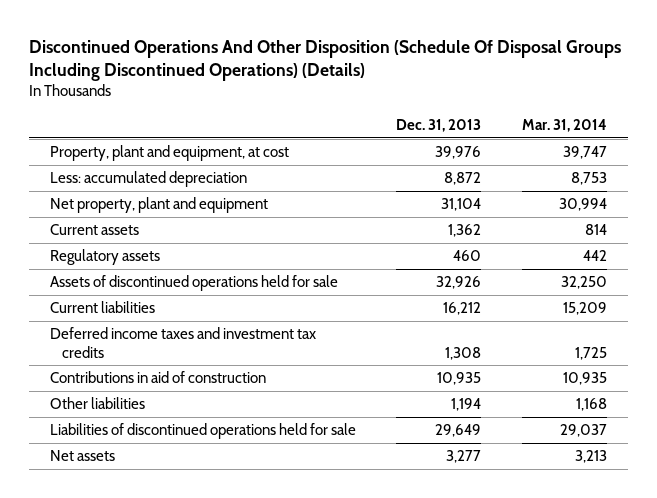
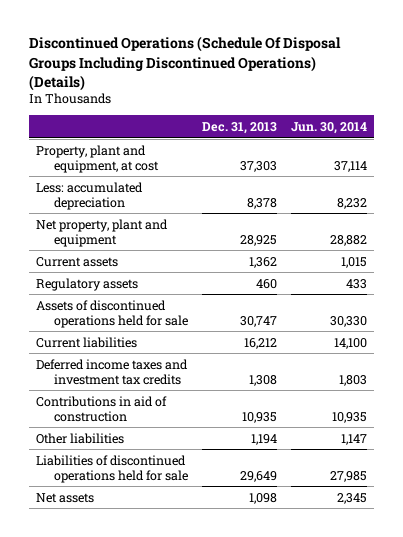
[29,39,622,81] Discontinued Operations And Other Disposition (Schedule Of Disposal Groups Including Discontinued Operations) (Details) -> [29,36,342,91] Discontinued Operations (Schedule Of Disposal Groups Including Discontinued Operations) (Details)
[522,118,608,132] Mar. 31, 2014 -> none
none -> [290,121,367,134] Jun. 30, 2014
[435,146,482,160] 39,976 -> [239,160,277,172] 37,303
[444,172,482,186] 8,872 -> [246,197,277,209] 8,378
[441,198,482,212] 31,104 -> [239,234,277,246] 28,925
[436,276,482,290] 32,926 -> [239,315,277,327] 30,747
[446,450,482,464] 3,277 -> [248,492,277,504] 1,098

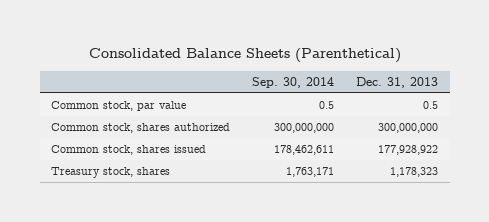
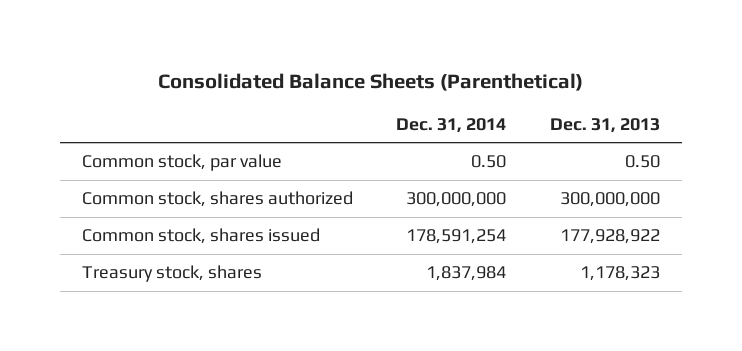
[252,76,335,88] Sep. 30, 2014 -> none
none -> [396,117,507,133] Dec. 31, 2014
[423,101,439,110] 0.5 -> [625,155,661,169] 0.50

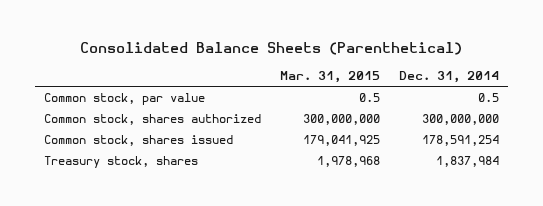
[550,117,661,133] Dec. 31, 2013 -> none
none -> [279,70,380,83] Mar. 31, 2015
[471,155,507,169] 0.50 -> [477,93,499,103] 0.5

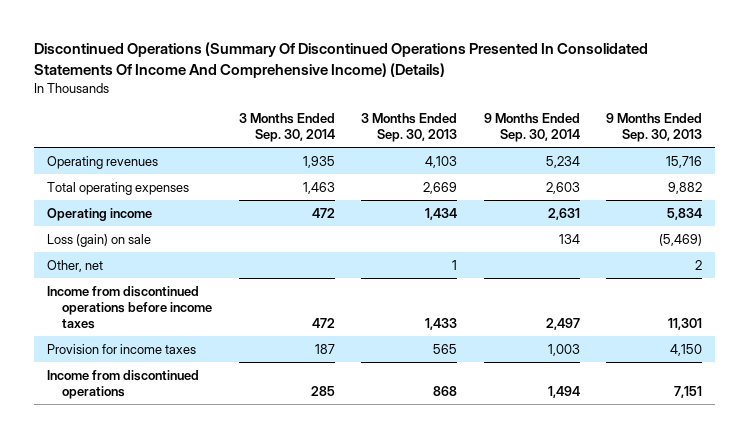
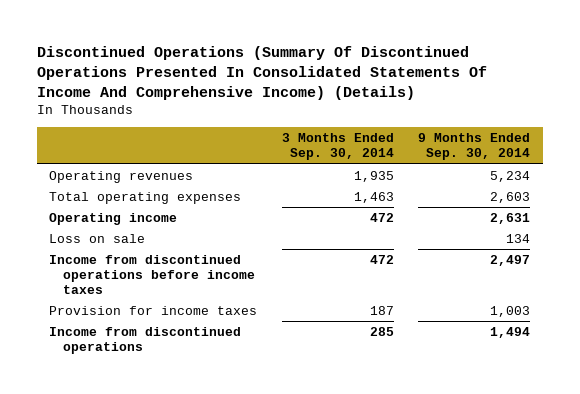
[361,113,458,143] 3 Months Ended Sep. 30, 2013 -> none
[605,113,702,143] 9 Months Ended Sep. 30, 2013 -> none
[47,259,104,272] Other, net -> none
[47,233,152,247] Loss (gain) on sale -> [49,233,146,243] Loss on sale

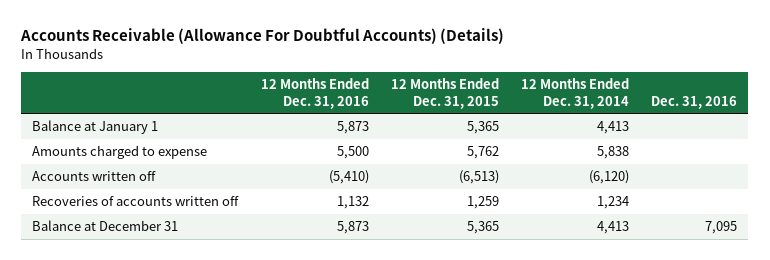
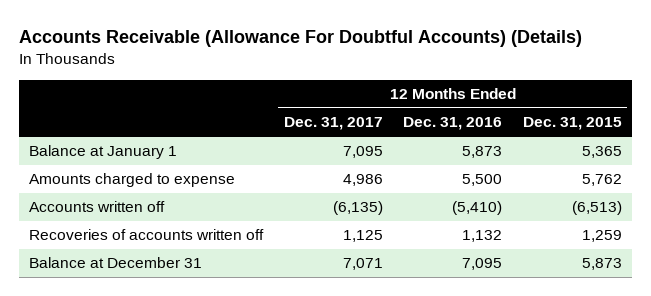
[520,78,629,109] 12 Months Ended Dec. 31, 2014 -> none
[651,95,738,109] Dec. 31, 2016 -> none
none -> [283,117,383,131] Dec. 31, 2017
[336,221,369,235] 5,873 -> [462,258,503,271] 7,095
[466,221,499,235] 5,365 -> [581,258,622,271] 5,873

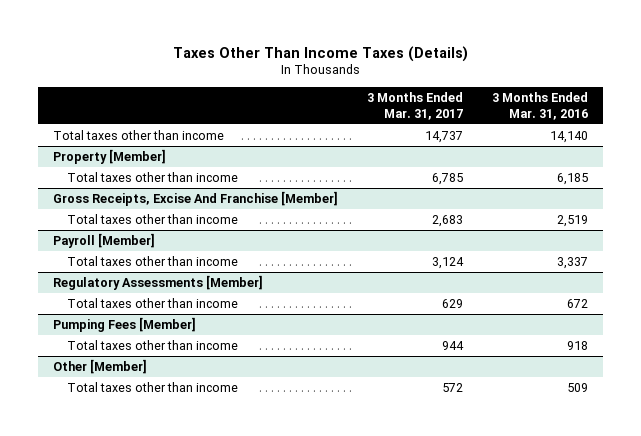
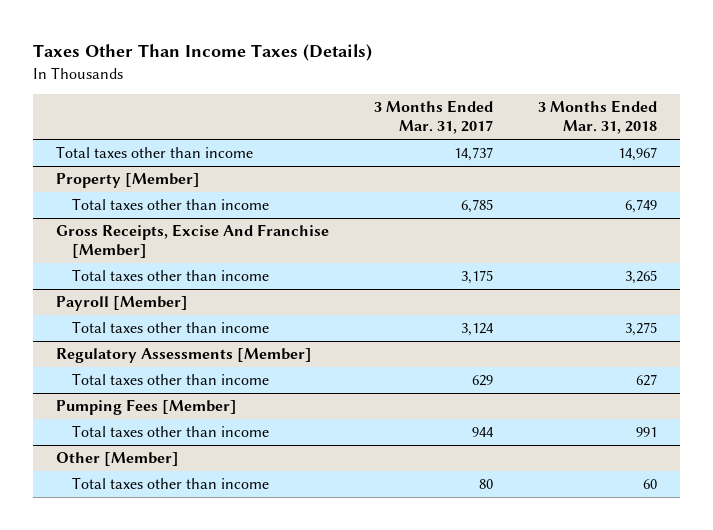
[492,92,589,120] 3 Months Ended Mar. 31, 2016 -> none
none -> [538,100,658,135] 3 Months Ended Mar. 31, 2018
[432,215,464,228] 2,683 -> [460,270,493,285] 3,175
[442,383,464,393] 572 -> [478,479,493,490] 80

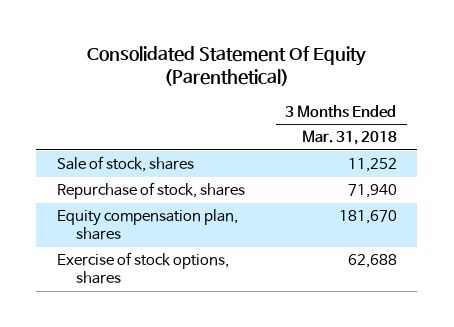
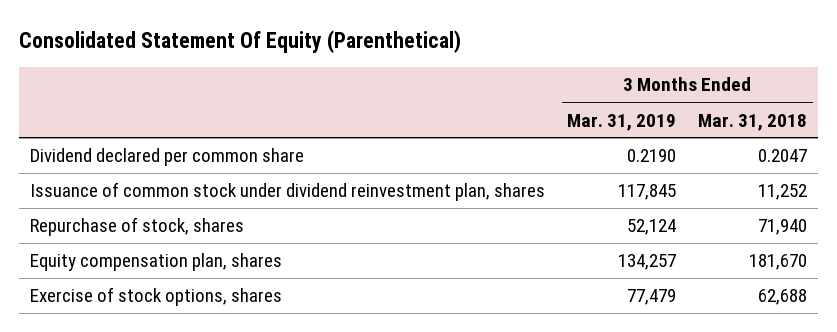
none -> [567,113,677,131] Mar. 31, 2019
none -> [30,148,305,167] Dividend declared per common share
[56,156,194,173] Sale of stock, shares -> [30,182,546,202] Issuance of common stock under dividend reinvestment plan, shares

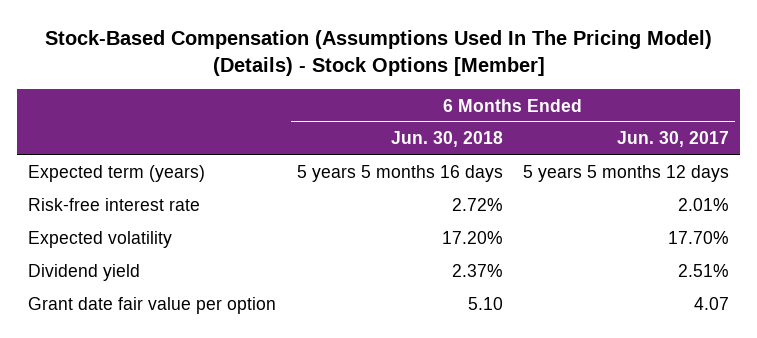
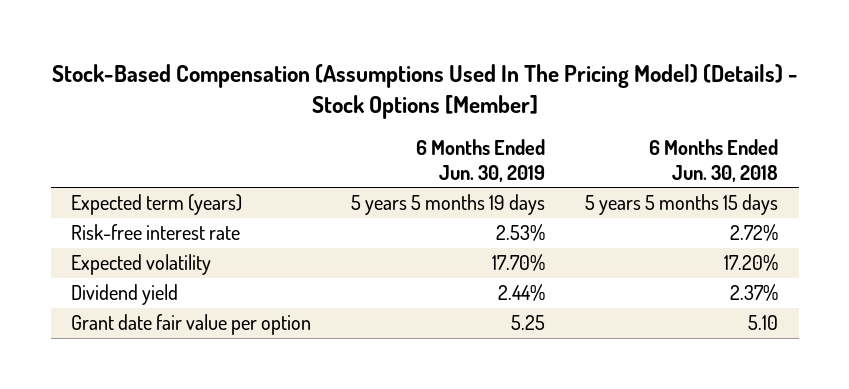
[617,131,730,148] Jun. 30, 2017 -> none
none -> [416,138,546,182] 6 Months Ended Jun. 30, 2019
[296,165,503,183] 5 years 5 months 16 days -> [585,194,779,216] 5 years 5 months 15 days

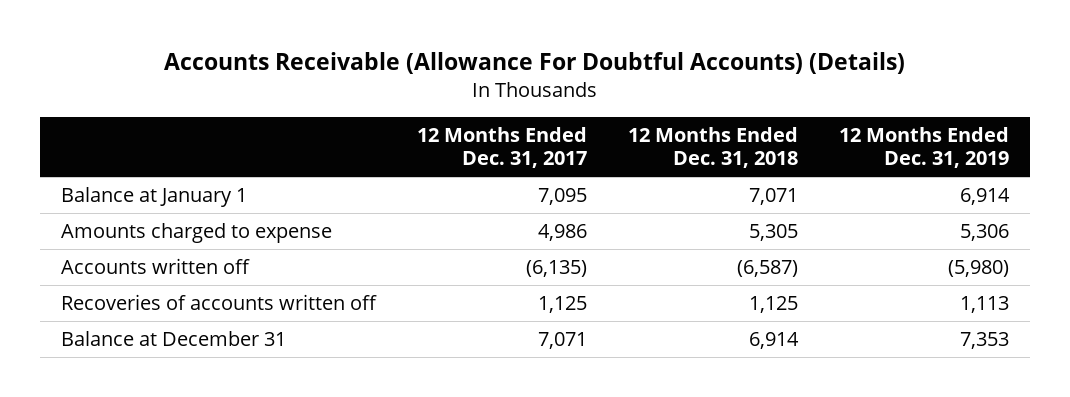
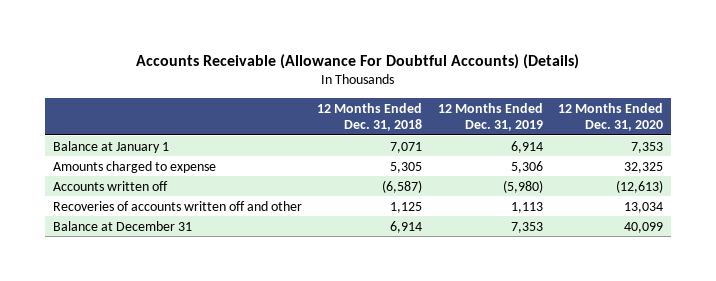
[416,126,587,168] 12 Months Ended Dec. 31, 2017 -> none
none -> [558,102,664,131] 12 Months Ended Dec. 31, 2020
[60,294,377,311] Recoveries of accounts written off -> [53,200,303,211] Recoveries of accounts written off and other

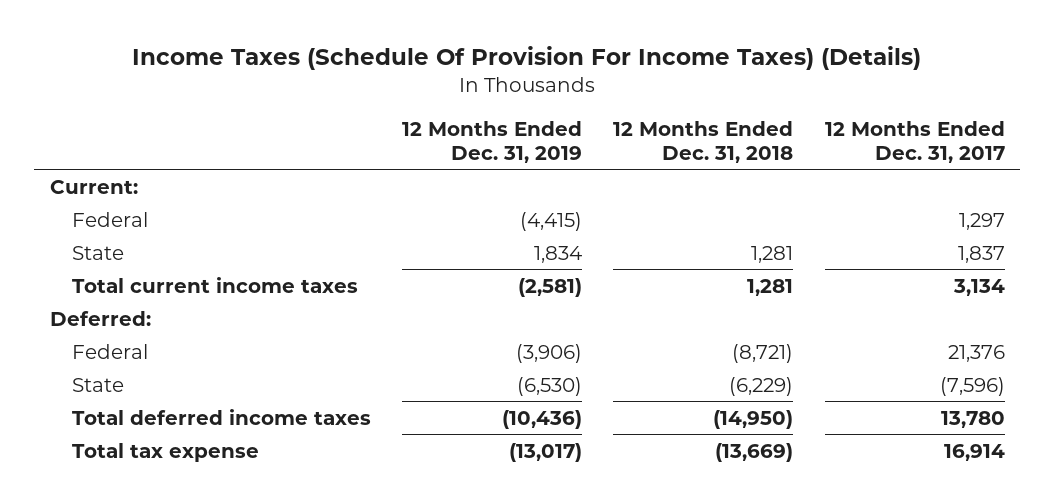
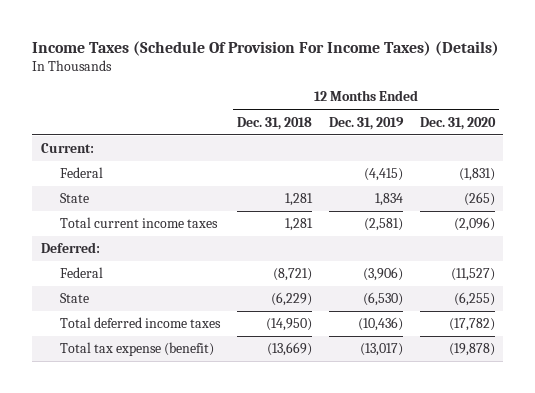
[824,121,1005,163] 12 Months Ended Dec. 31, 2017 -> none
none -> [419,116,496,130] Dec. 31, 2020
[71,442,259,462] Total tax expense -> [60,342,215,357] Total tax expense (benefit)

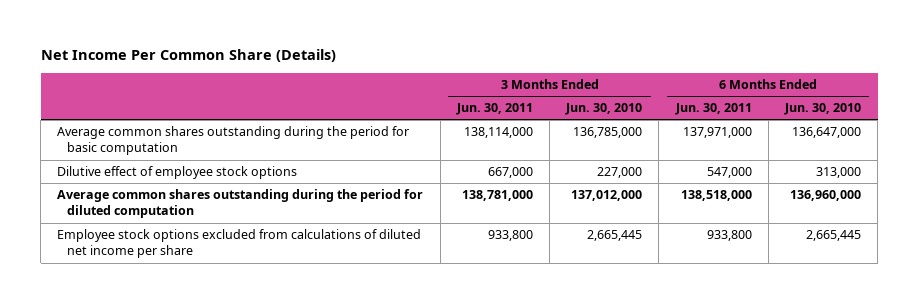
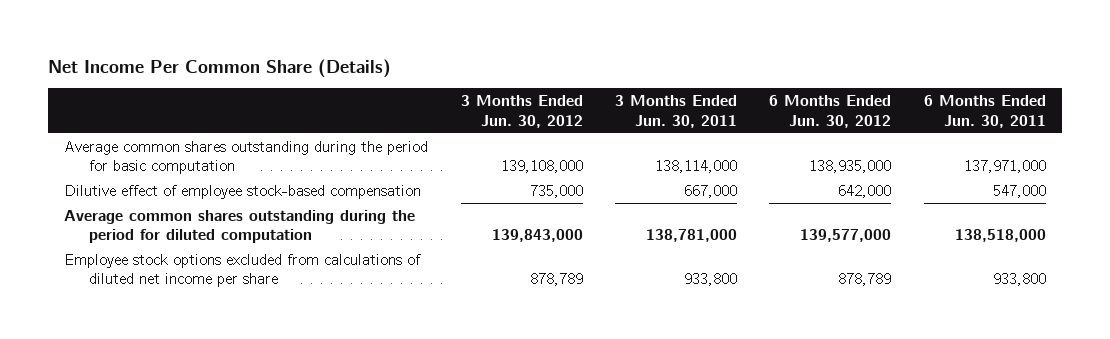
[565,103,643,116] Jun. 30, 2010 -> none
[783,103,861,116] Jun. 30, 2010 -> none
none -> [460,95,583,128] 3 Months Ended Jun. 30, 2012
none -> [769,95,892,128] 6 Months Ended Jun. 30, 2012
[57,166,298,180] Dilutive effect of employee stock options -> [64,184,422,199] Dilutive effect of employee stock-based compensation

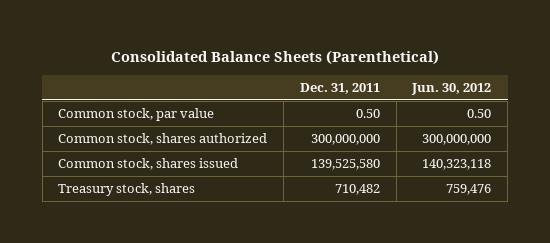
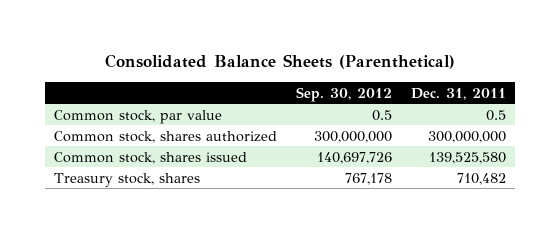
[411,82,492,95] Jun. 30, 2012 -> none
none -> [296,86,393,102] Sep. 30, 2012
[355,109,380,119] 0.50 -> [485,109,506,121] 0.5

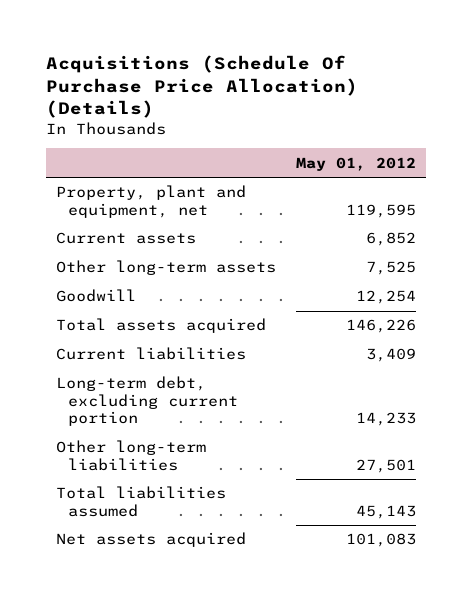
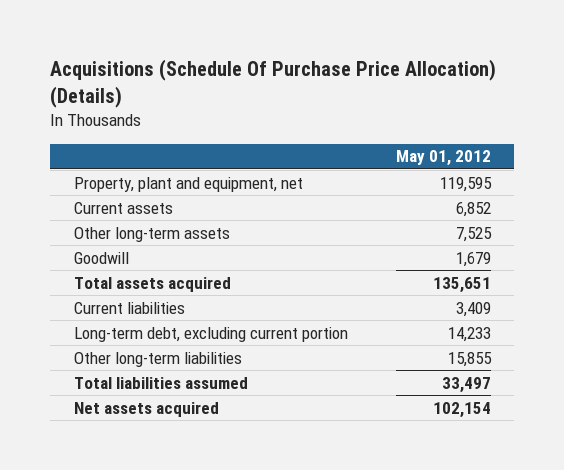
[355,290,416,305] 12,254 -> [455,251,491,267] 1,679
[345,319,416,334] 146,226 -> [432,276,491,293] 135,651
[355,458,416,473] 27,501 -> [447,351,492,367] 15,855
[355,504,416,519] 45,143 -> [441,376,491,393] 33,497
[345,533,416,548] 101,083 -> [432,401,491,418] 102,154

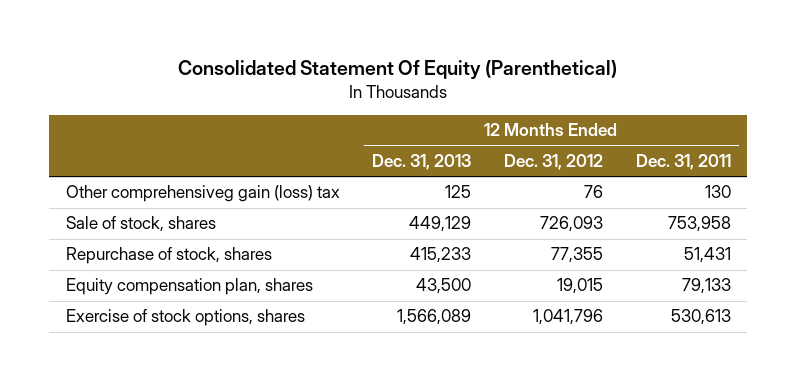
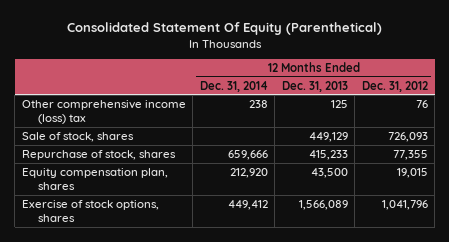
[635,153,731,170] Dec. 31, 2011 -> none
none -> [199,80,268,92] Dec. 31, 2014
[65,185,340,203] Other comprehensiveg gain (loss) tax -> [21,99,186,124] Other comprehensive income (loss) tax

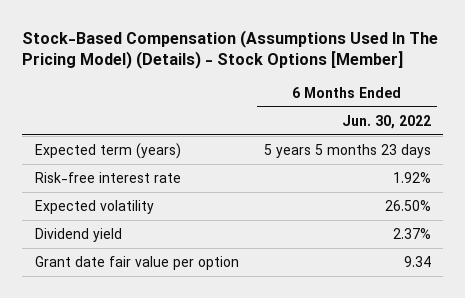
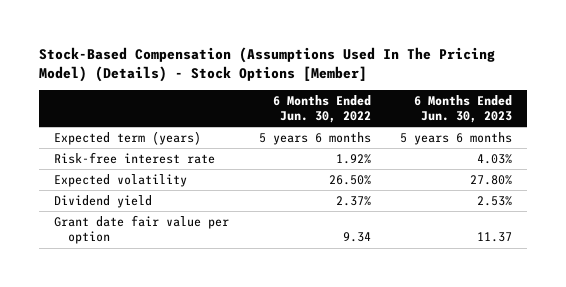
none -> [414,94,513,124] 6 Months Ended Jun. 30, 2023
[263,143,431,158] 5 years 5 months 23 days -> [258,131,371,145] 5 years 6 months

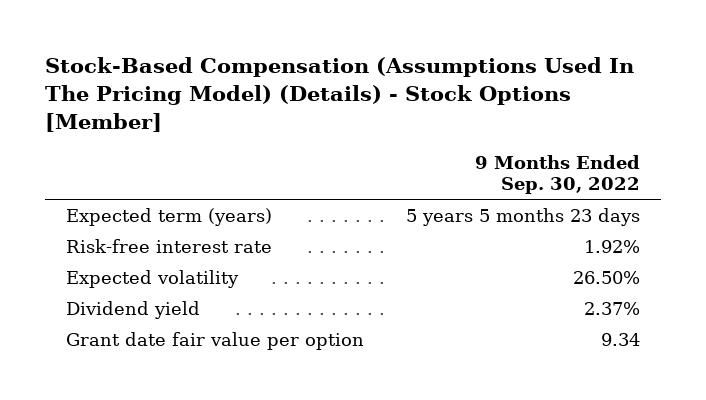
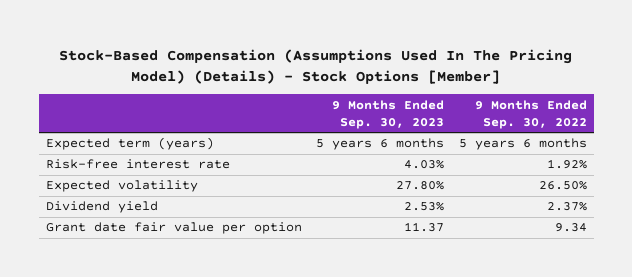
none -> [332,99,445,129] 9 Months Ended Sep. 30, 2023
[406,208,641,227] 5 years 5 months 23 days -> [458,138,587,151] 5 years 6 months

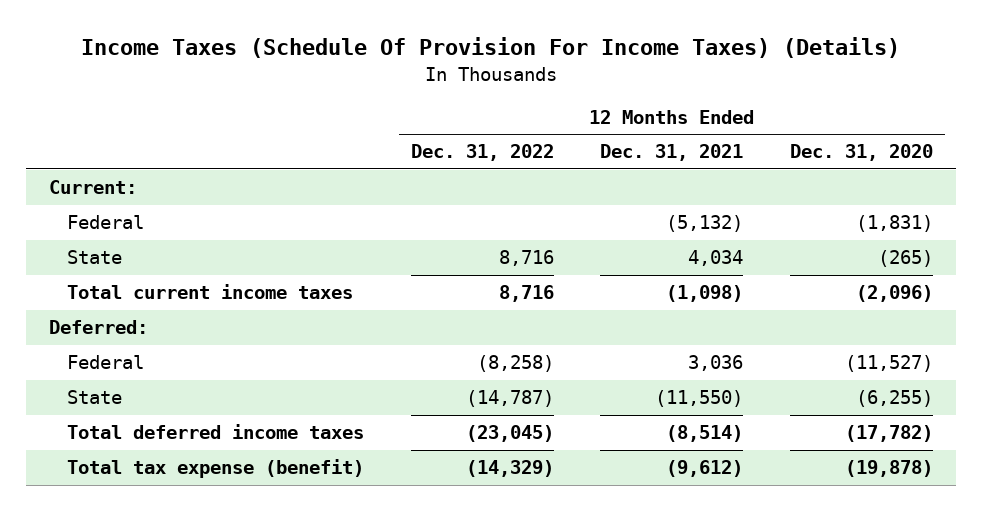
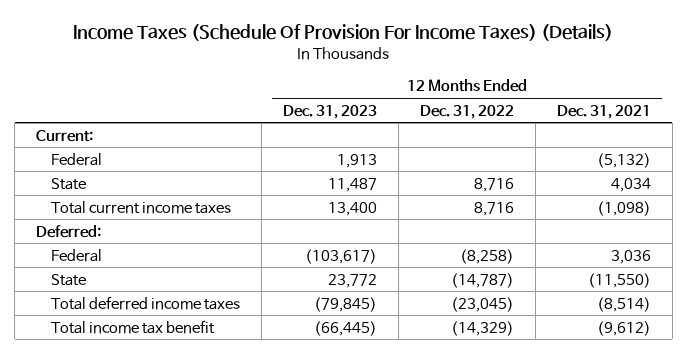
[790,144,934,162] Dec. 31, 2020 -> none
none -> [282,104,377,119] Dec. 31, 2023
[67,459,365,479] Total tax expense (benefit) -> [50,319,215,334] Total income tax benefit

